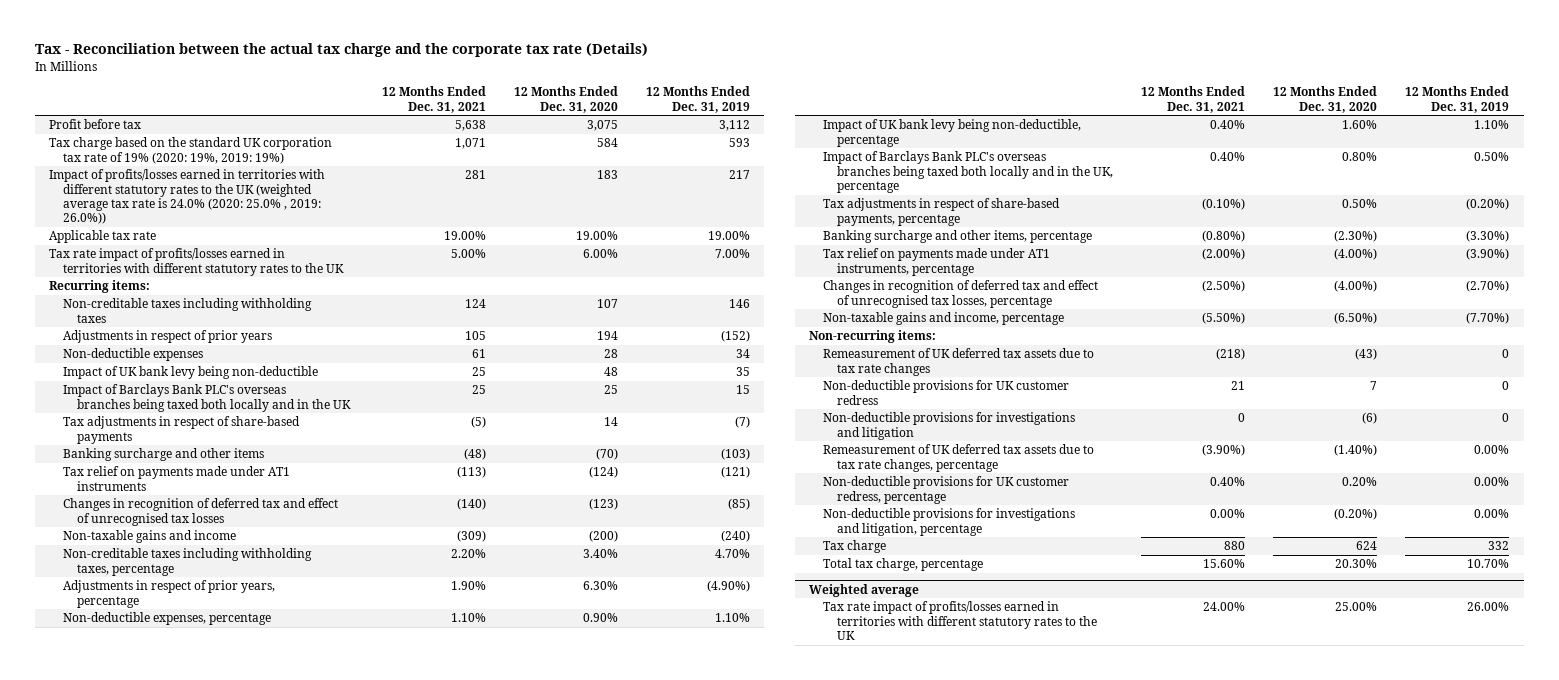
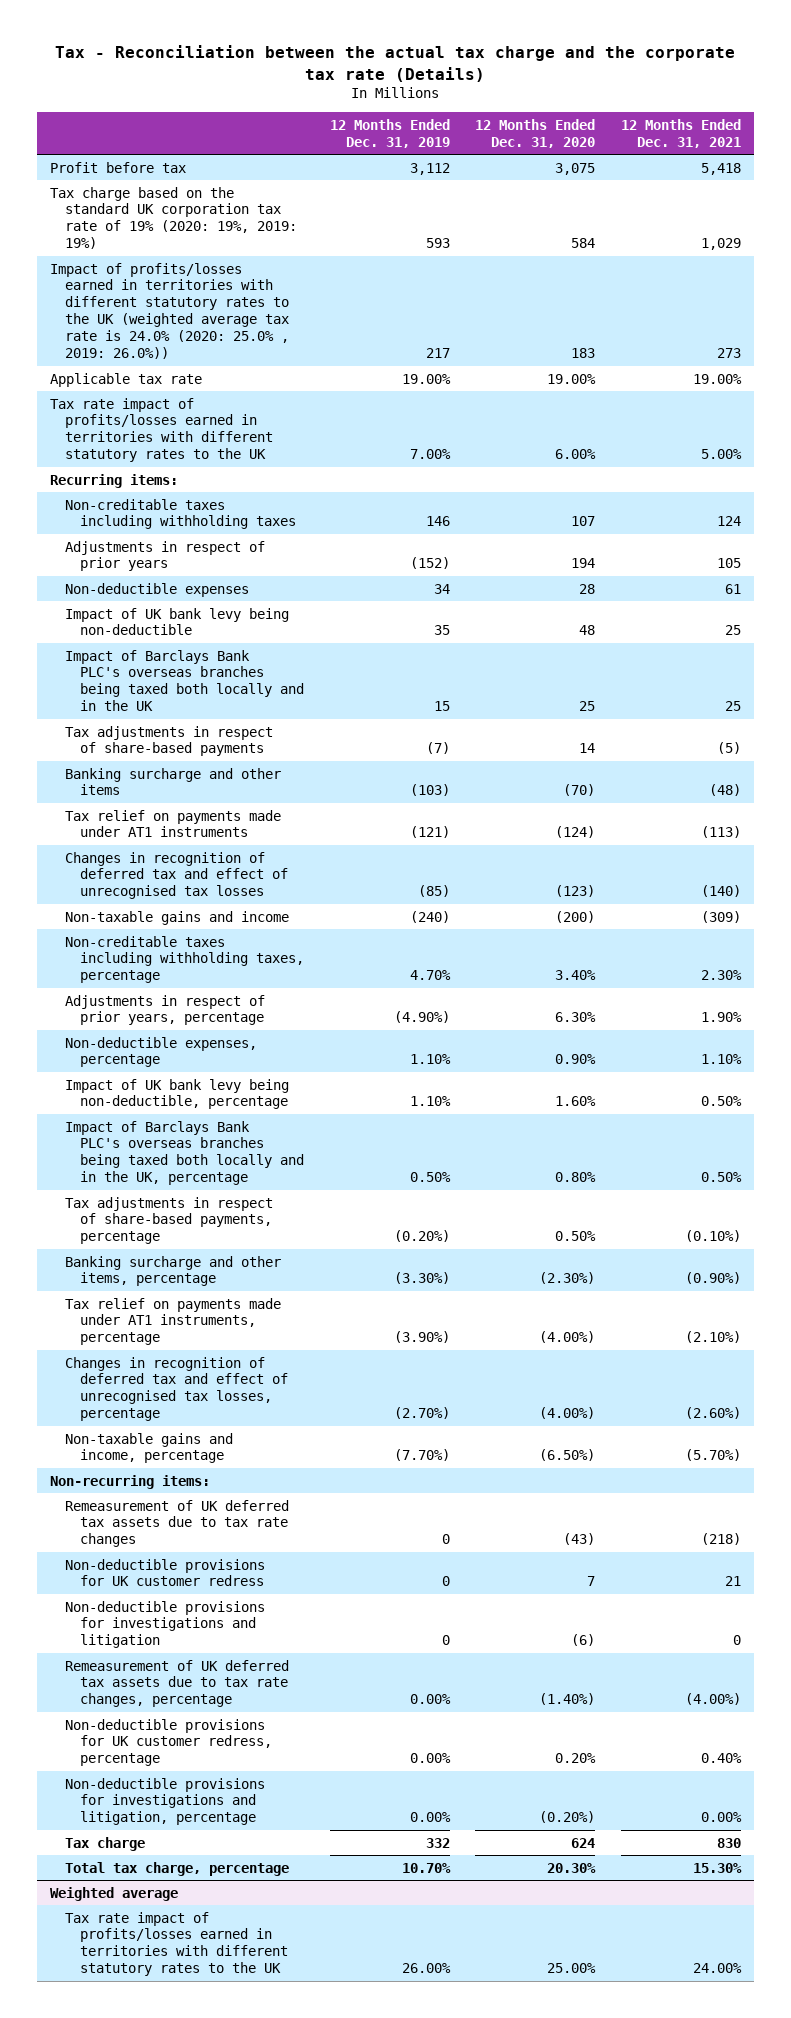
[454,120,486,132] 5,638 -> [700,162,741,175] 5,418
[454,138,486,150] 1,071 -> [700,238,741,251] 1,029
[464,170,486,180] 281 -> [716,348,741,359] 273
[450,549,486,559] 2.20% -> [700,970,742,981] 2.30%
[1209,120,1245,130] 0.40% -> [700,1096,742,1107] 0.50%
[1209,152,1245,162] 0.40% -> [700,1172,742,1183] 0.50%
[1201,230,1245,243] (0.80%) -> [684,1272,741,1285] (0.90%)
[1201,248,1245,261] (2.00%) -> [684,1331,741,1344] (2.10%)
[1201,280,1245,293] (2.50%) -> [684,1407,741,1420] (2.60%)
[1201,312,1245,325] (5.50%) -> [684,1449,741,1462] (5.70%)
[1201,444,1245,457] (3.90%) -> [684,1693,741,1706] (4.00%)
[1223,541,1245,551] 880 -> [716,1837,741,1848] 830
[1202,559,1245,569] 15.60% -> [692,1862,742,1873] 15.30%

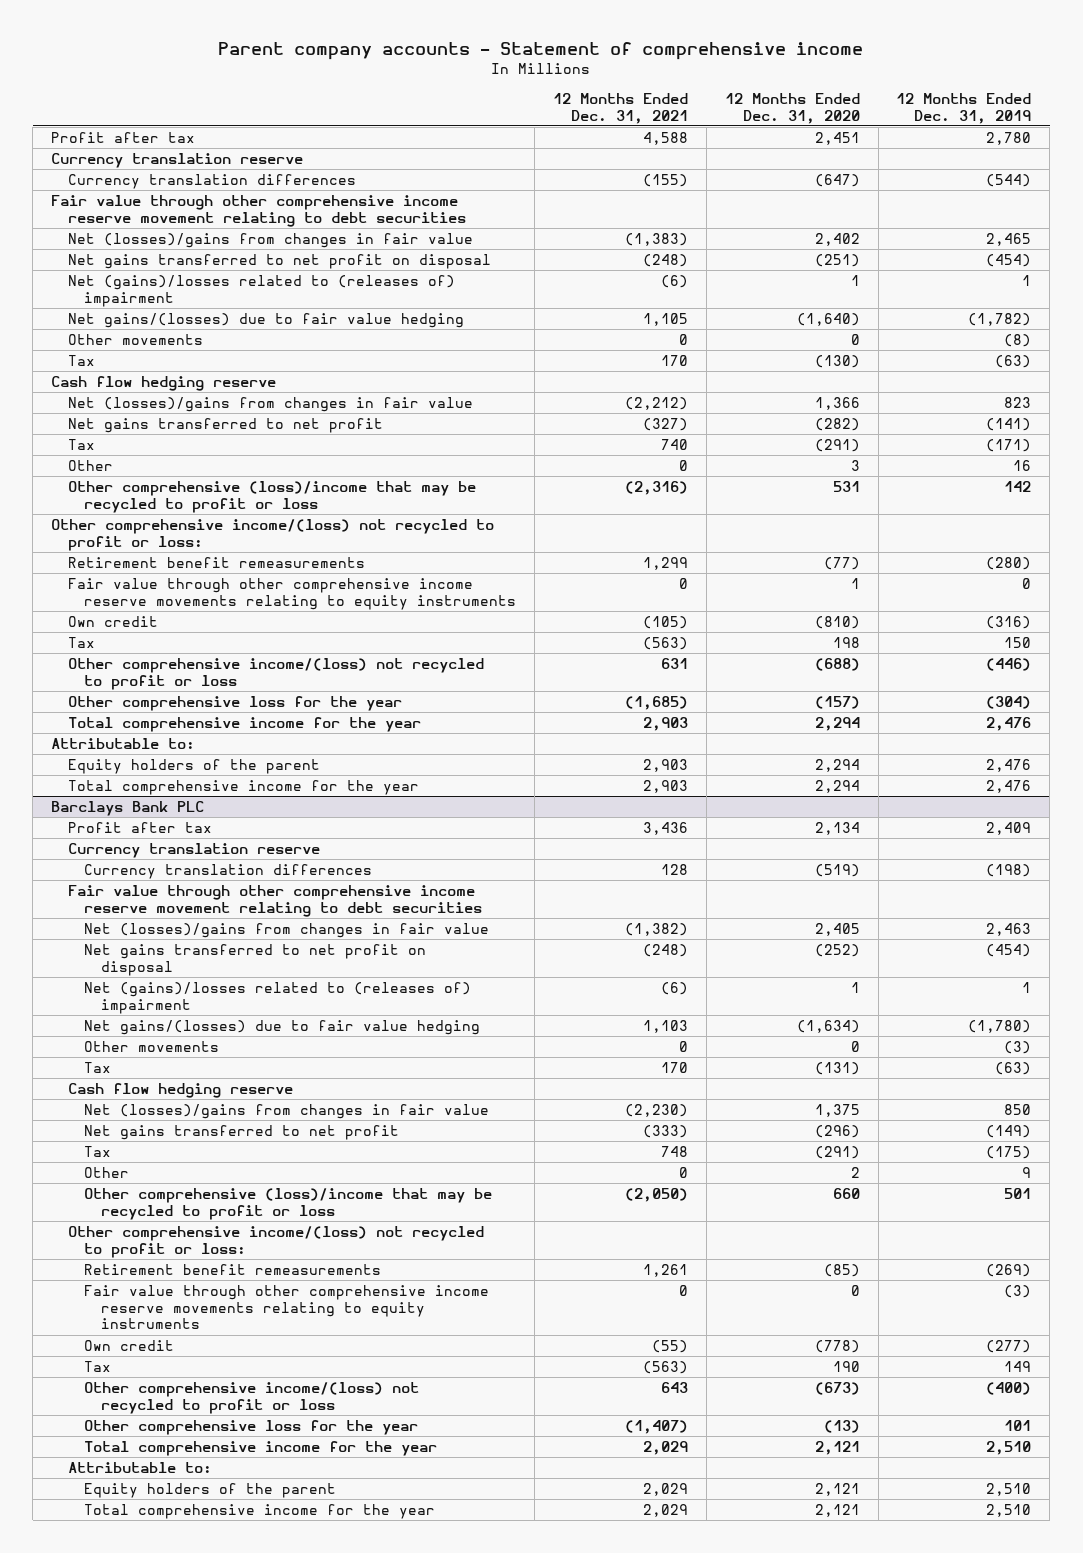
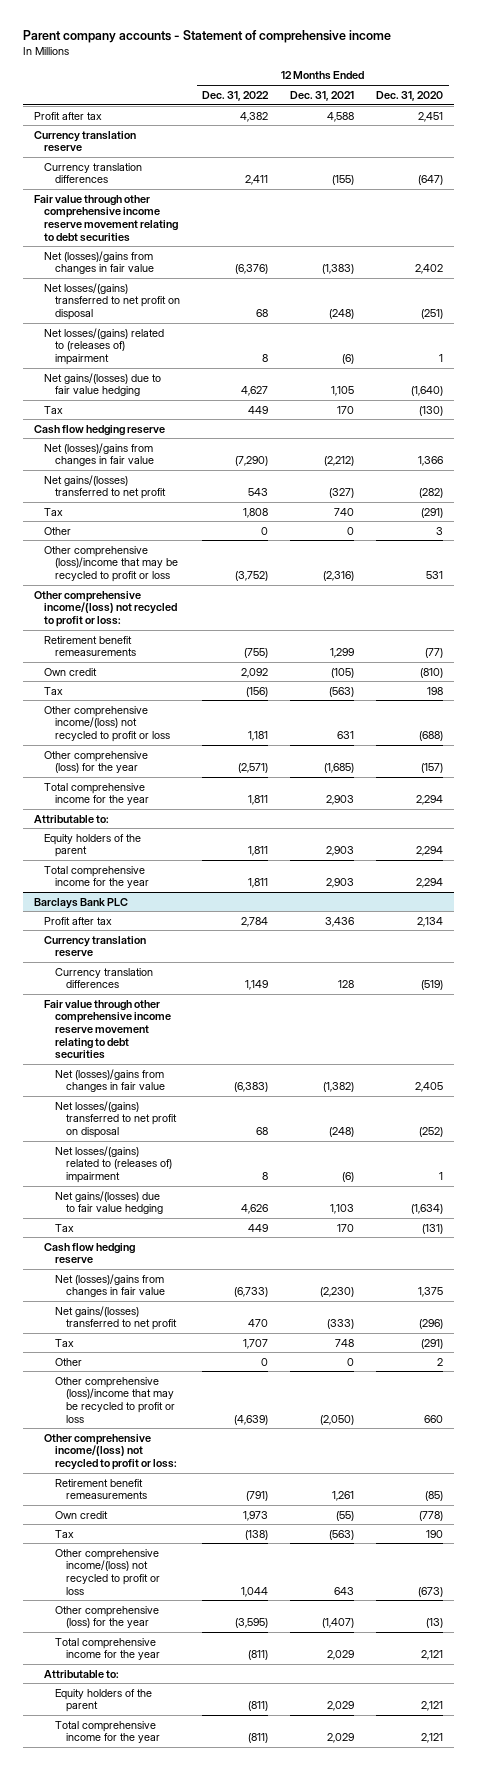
[896,93,1032,124] 12 Months Ended Dec. 31, 2019 -> none
none -> [202,90,270,101] Dec. 31, 2022
[67,253,491,269] Net gains transferred to net profit on disposal -> [44,282,180,321] Net losses/(gains) transferred to net profit on disposal
[67,274,455,307] Net (gains)/losses related to (releases of) impairment -> [44,327,165,366] Net losses/(gains) related to (releases of) impairment
[67,333,203,345] Other movements -> none
[67,417,383,433] Net gains transferred to net profit -> [44,474,166,500] Net gains/(losses) transferred to net profit
[67,577,517,610] Fair value through other comprehensive income reserve movements relating to equity instruments -> none
[67,695,402,711] Other comprehensive loss for the year -> [44,750,149,774] Other comprehensive (loss) for the year
[84,943,427,976] Net gains transferred to net profit on disposal -> [54,1100,177,1139] Net losses/(gains) transferred to net profit on disposal
[84,981,472,1014] Net (gains)/losses related to (releases of) impairment -> [54,1145,172,1184] Net losses/(gains) related to (releases of) impairment
[84,1040,220,1052] Other movements -> none
[84,1124,400,1140] Net gains transferred to net profit -> [54,1305,177,1331] Net gains/(losses) transferred to net profit
[84,1284,490,1330] Fair value through other comprehensive income reserve movements relating to equity instruments -> none
[84,1419,419,1435] Other comprehensive loss for the year -> [54,1605,159,1629] Other comprehensive (loss) for the year

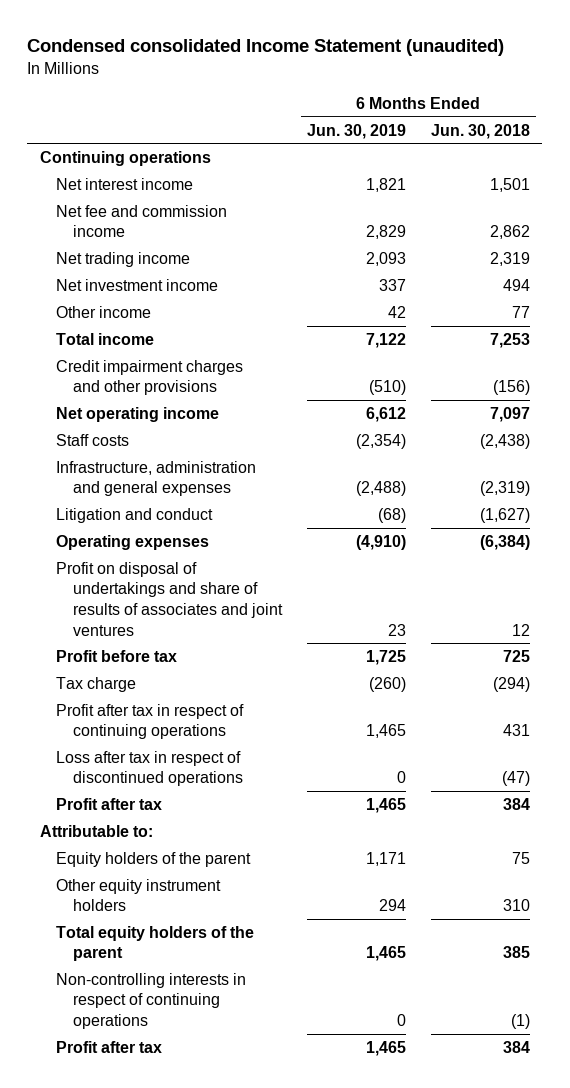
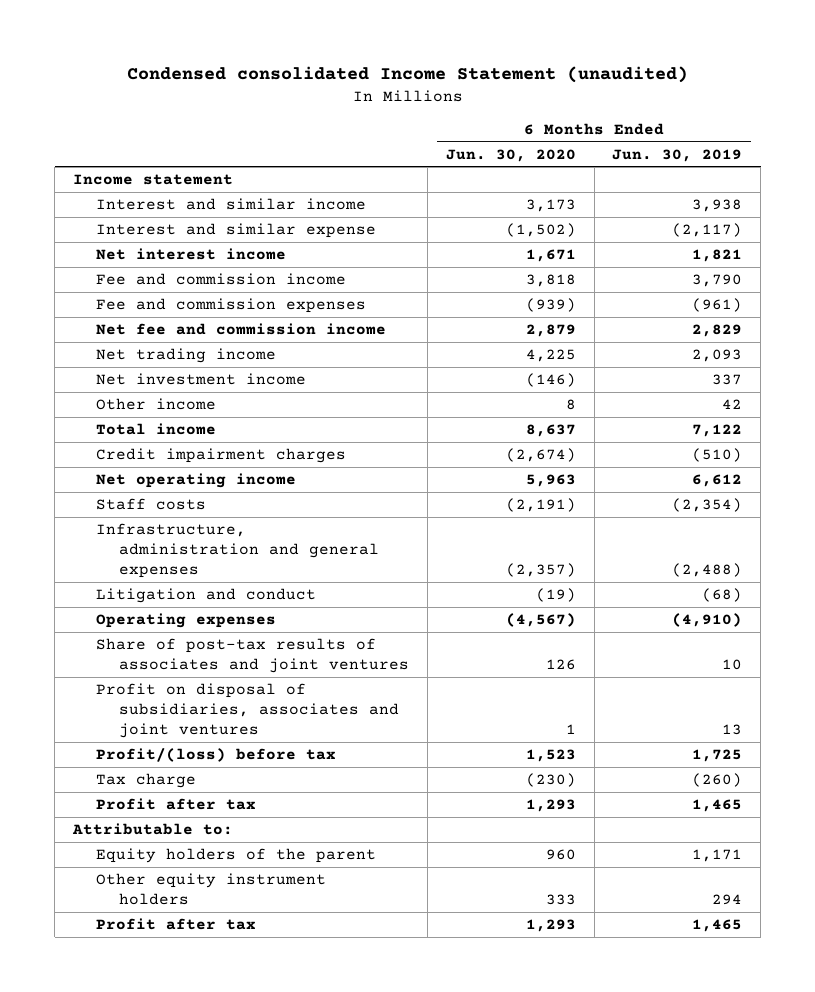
[430,123,530,139] Jun. 30, 2018 -> none
none -> [445,148,576,162] Jun. 30, 2020
[39,150,211,166] Continuing operations -> none
none -> [72,173,233,185] Income statement
none -> [96,197,367,210] Interest and similar income
none -> [96,222,377,238] Interest and similar expense
none -> [96,272,347,285] Fee and commission income
none -> [96,297,367,313] Fee and commission expenses
[56,359,244,396] Credit impairment charges and other provisions -> [96,447,347,463] Credit impairment charges
none -> [96,637,410,674] Share of post-tax results of associates and joint ventures
[56,561,283,636] Profit on disposal of undertakings and share of results of associates and joint ventures -> [96,682,400,739] Profit on disposal of subsidiaries, associates and joint ventures
[387,623,406,636] 23 -> [722,724,743,736] 13
[56,649,178,662] Profit before tax -> [96,747,337,762] Profit/(loss) before tax
[56,703,245,740] Profit after tax in respect of continuing operations -> none
[56,750,243,787] Loss after tax in respect of discontinued operations -> none
[56,925,255,962] Total equity holders of the parent -> none
[56,972,247,1030] Non-controlling interests in respect of continuing operations -> none

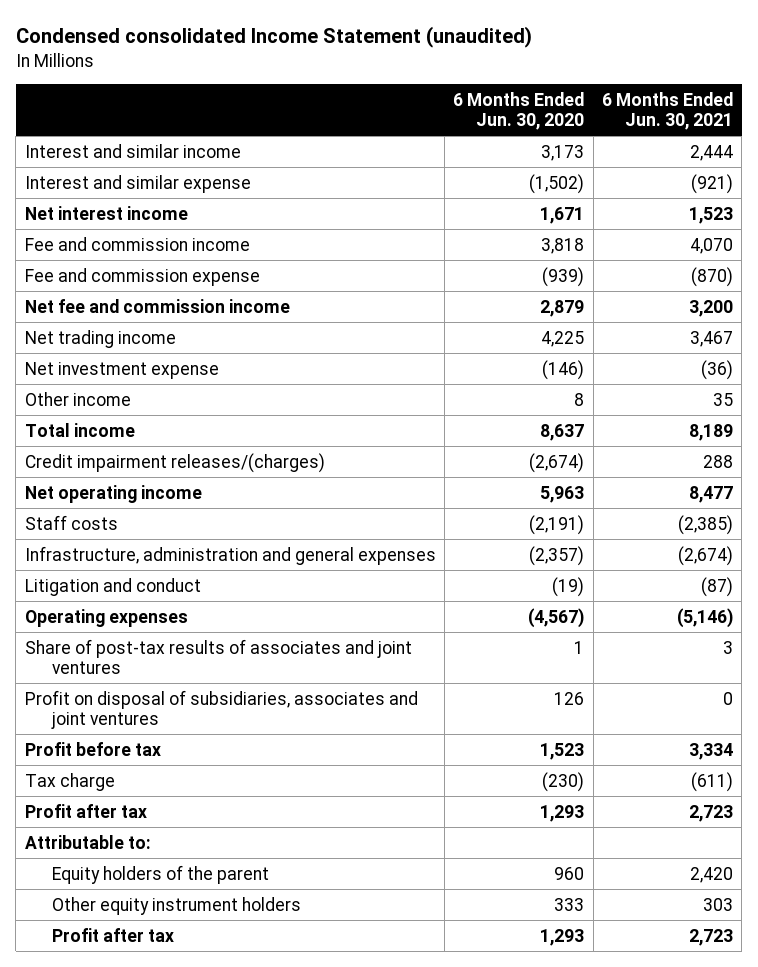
[612,148,743,162] Jun. 30, 2019 -> none
none -> [602,91,734,131] 6 Months Ended Jun. 30, 2021
[72,173,233,185] Income statement -> none
[96,297,367,313] Fee and commission expenses -> [24,267,260,286] Fee and commission expense
[96,372,307,385] Net investment income -> [24,361,219,379] Net investment expense
[96,447,347,463] Credit impairment charges -> [24,452,325,473] Credit impairment releases/(charges)
[545,659,576,671] 126 -> [574,640,585,654] 1
[565,724,576,735] 1 -> [554,691,585,705] 126
[96,747,337,762] Profit/(loss) before tax -> [24,741,161,756] Profit before tax

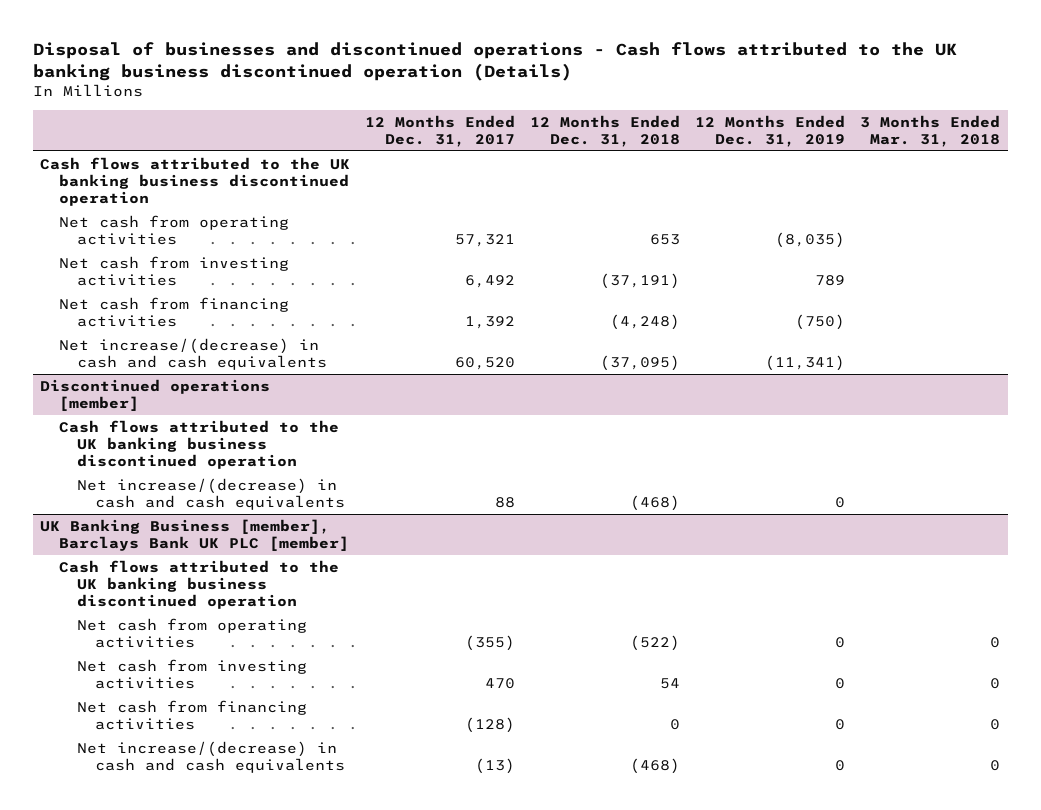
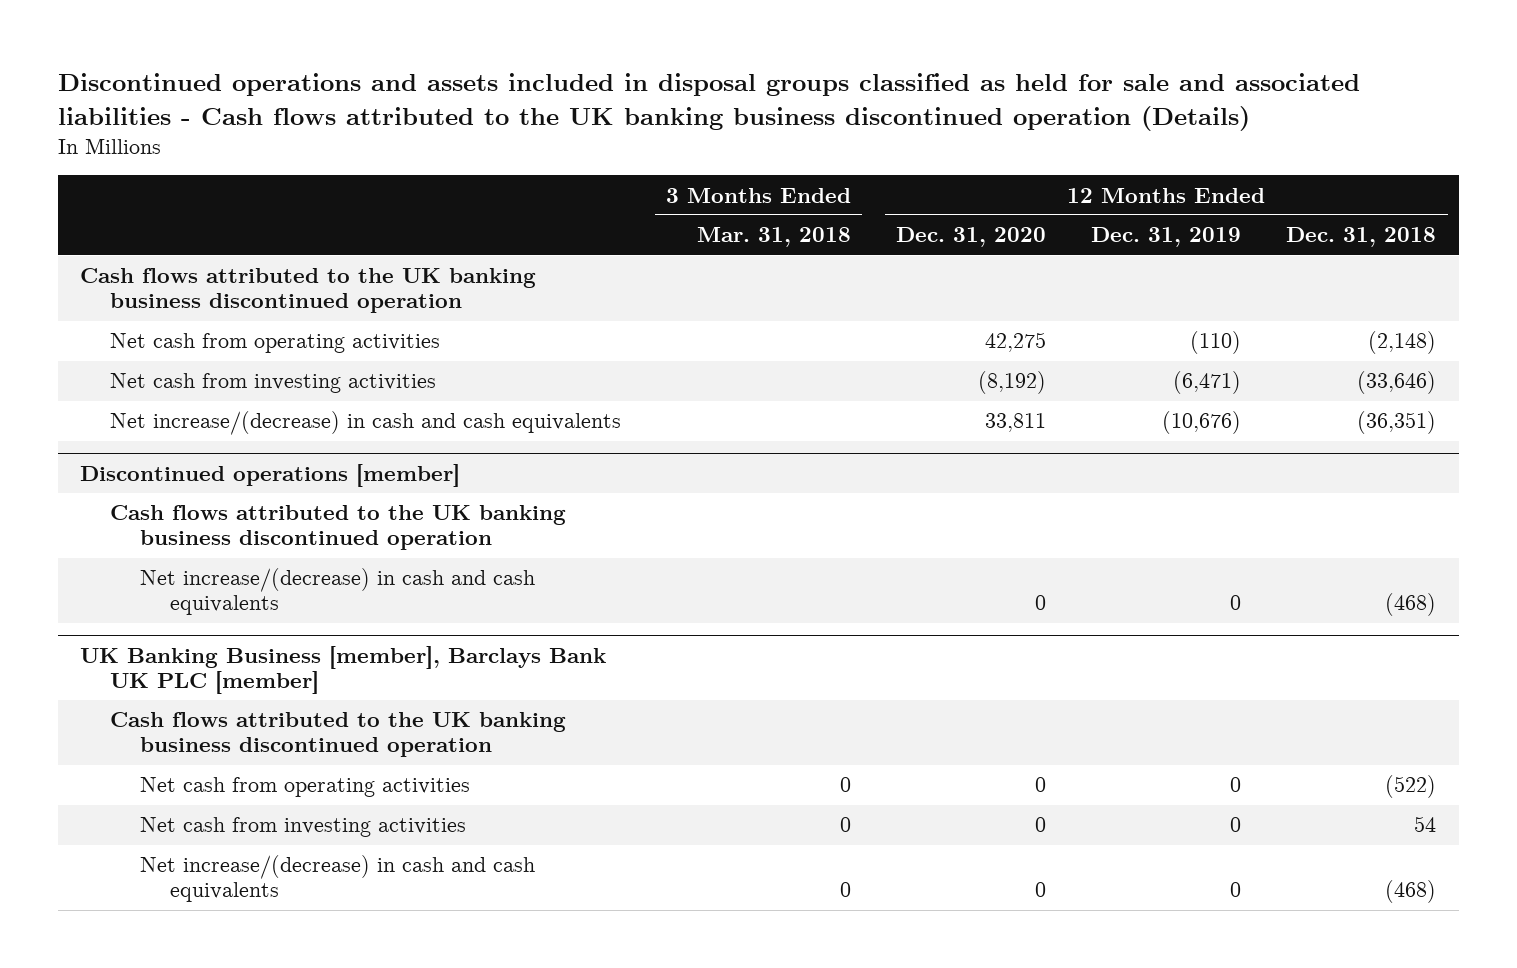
[32,41,957,81] Disposal of businesses and discontinued operations - Cash flows attributed to the UK banking business discontinued operation (Details) -> [57,73,1360,131] Discontinued operations and assets included in disposal groups classified as held for sale and associated liabilities - Cash flows attributed to the UK banking business discontinued operation (Details)
[365,114,516,147] 12 Months Ended Dec. 31, 2017 -> none
none -> [896,227,1047,248] Dec. 31, 2020
[58,296,289,328] Net cash from financing activities -> none
[650,234,681,246] 653 -> [1368,331,1437,355] (2,148)
[775,232,846,249] (8,035) -> [1190,331,1242,355] (110)
[600,273,681,290] (37,191) -> [1357,371,1437,395] (33,646)
[815,275,846,287] 789 -> [1173,371,1242,395] (6,471)
[600,355,681,372] (37,095) -> [1357,411,1437,435] (36,351)
[765,355,846,372] (11,341) -> [1162,411,1242,435] (10,676)
[77,699,308,731] Net cash from financing activities -> none

